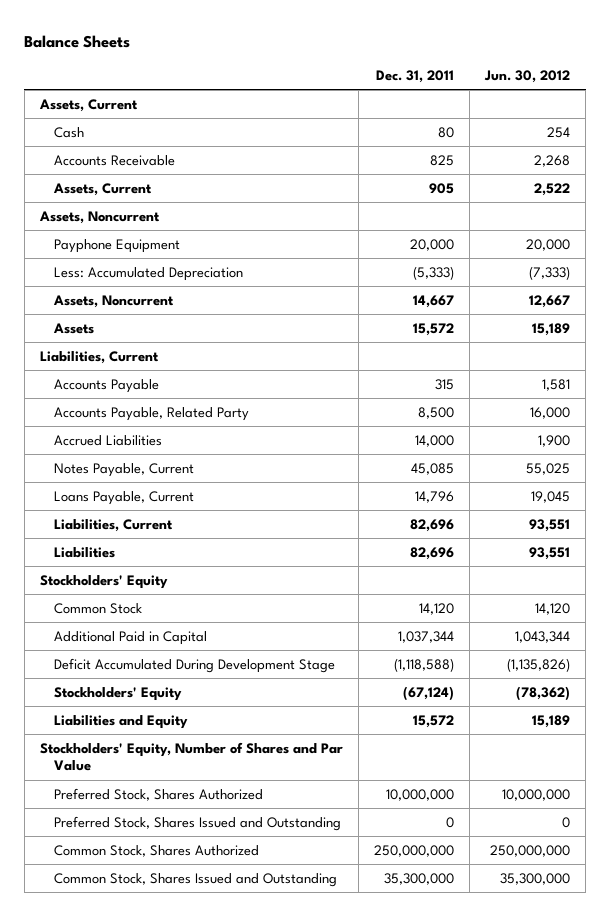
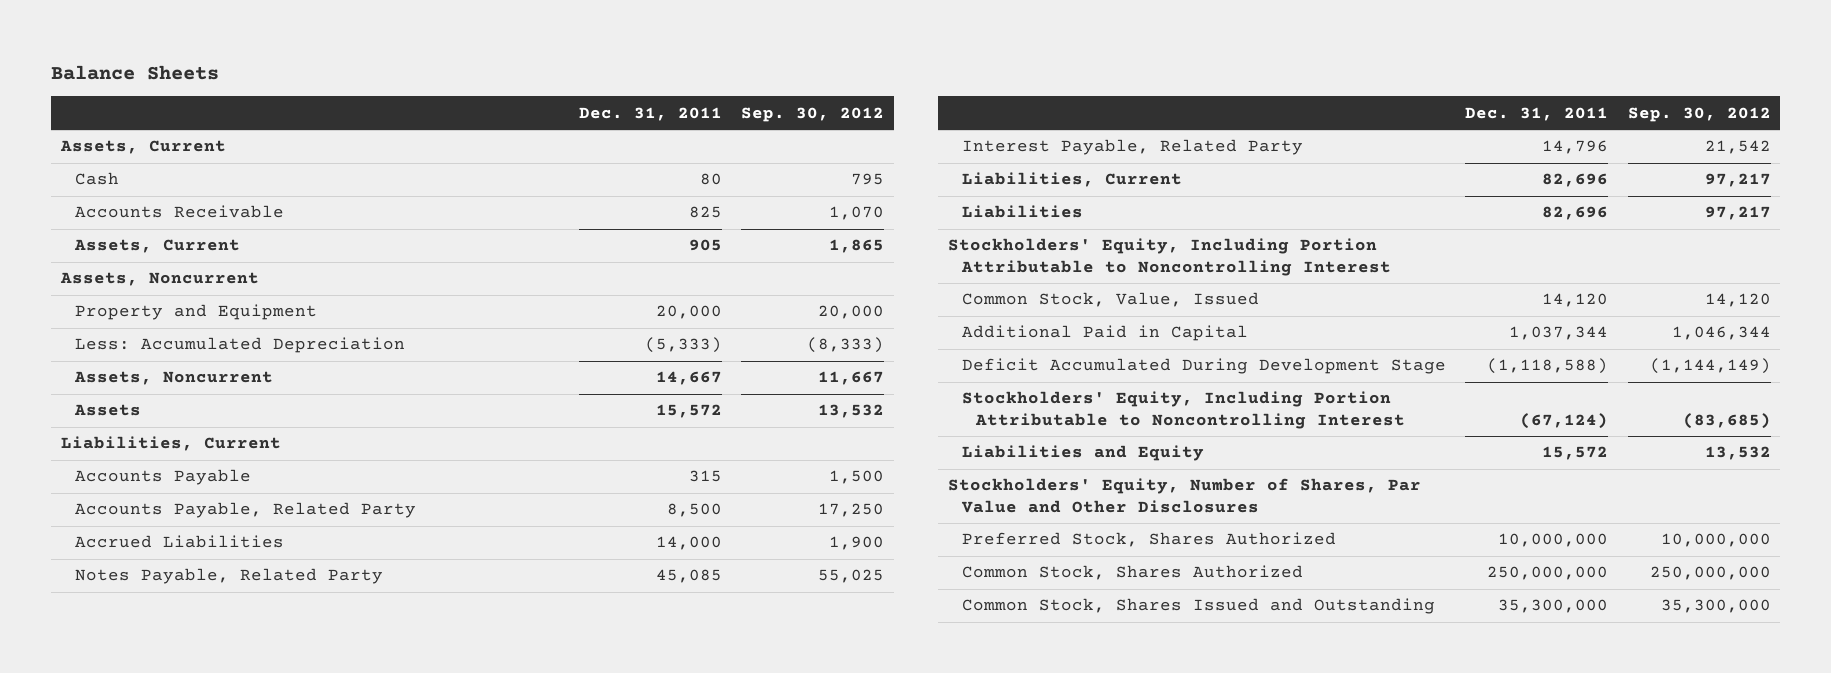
[484,69,571,83] Jun. 30, 2012 -> none
none -> [740,106,884,122] Sep. 30, 2012
[53,238,180,253] Payphone Equipment -> [75,304,318,321] Property and Equipment
[53,462,194,477] Notes Payable, Current -> [75,568,384,585] Notes Payable, Related Party
[53,490,194,505] Loans Payable, Current -> [961,139,1303,156] Interest Payable, Related Party
[39,574,168,589] Stockholders' Equity -> [947,238,1391,276] Stockholders' Equity, Including Portion Attributable to Noncontrolling Interest
[53,602,142,614] Common Stock -> [961,292,1259,308] Common Stock, Value, Issued
[53,686,182,701] Stockholders' Equity -> [961,391,1406,429] Stockholders' Equity, Including Portion Attributable to Noncontrolling Interest
[39,741,343,772] Stockholders' Equity, Number of Shares and Par Value -> [947,478,1421,513] Stockholders' Equity, Number of Shares, Par Value and Other Disclosures
[53,815,341,831] Preferred Stock, Shares Issued and Outstanding -> none

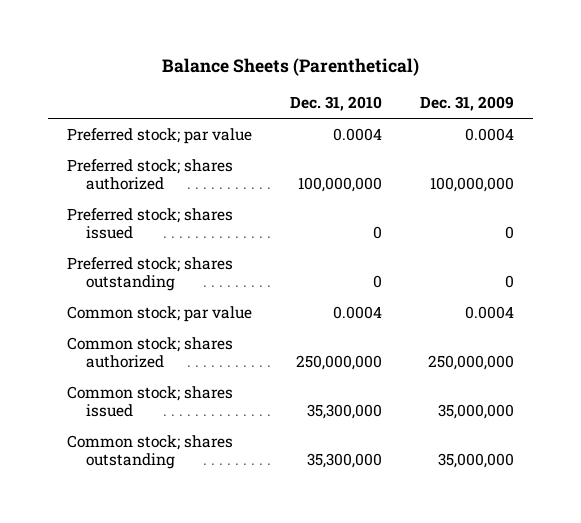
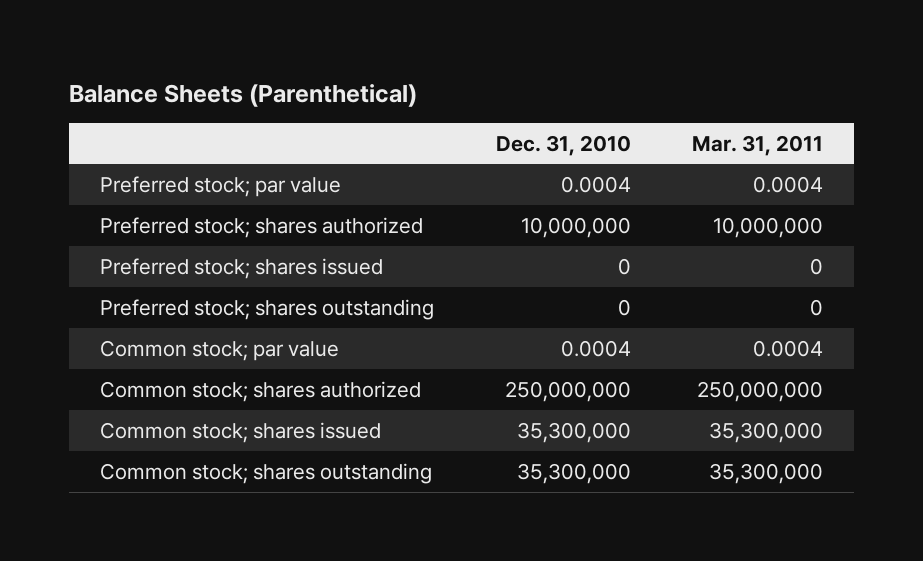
[419,96,514,112] Dec. 31, 2009 -> none
none -> [691,134,823,156] Mar. 31, 2011
[298,177,383,193] 100,000,000 -> [520,216,631,238] 10,000,000

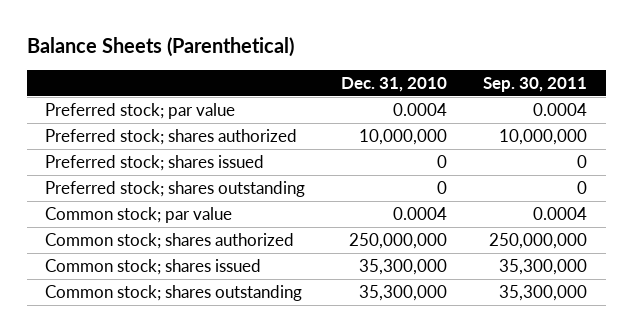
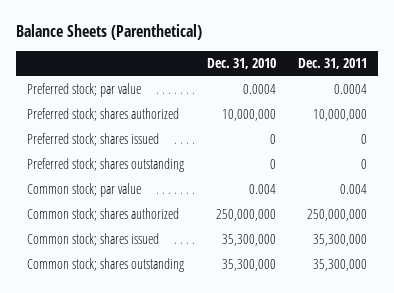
[483,77,588,93] Sep. 30, 2011 -> none
none -> [297,58,367,70] Dec. 31, 2011
[393,206,448,220] 0.0004 -> [248,184,276,195] 0.004

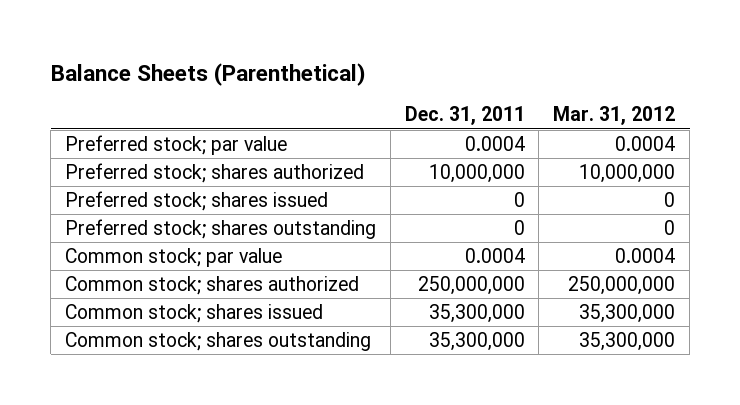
[206,58,276,70] Dec. 31, 2010 -> none
none -> [553,106,676,126] Mar. 31, 2012
[339,184,367,195] 0.004 -> [464,248,525,264] 0.0004

